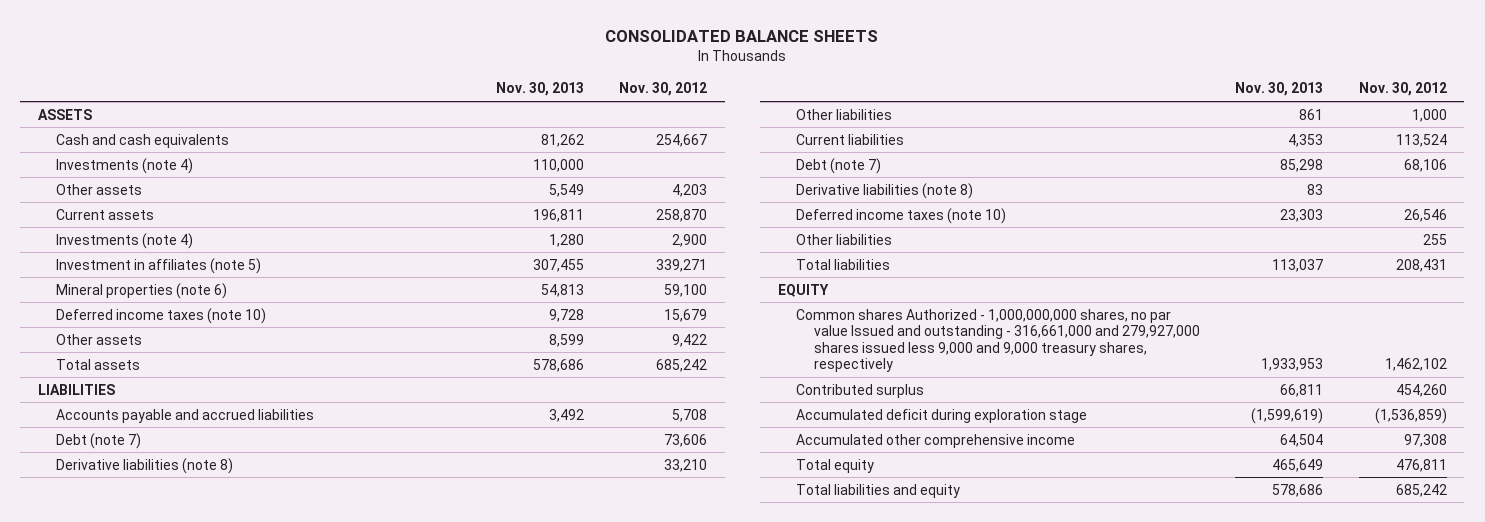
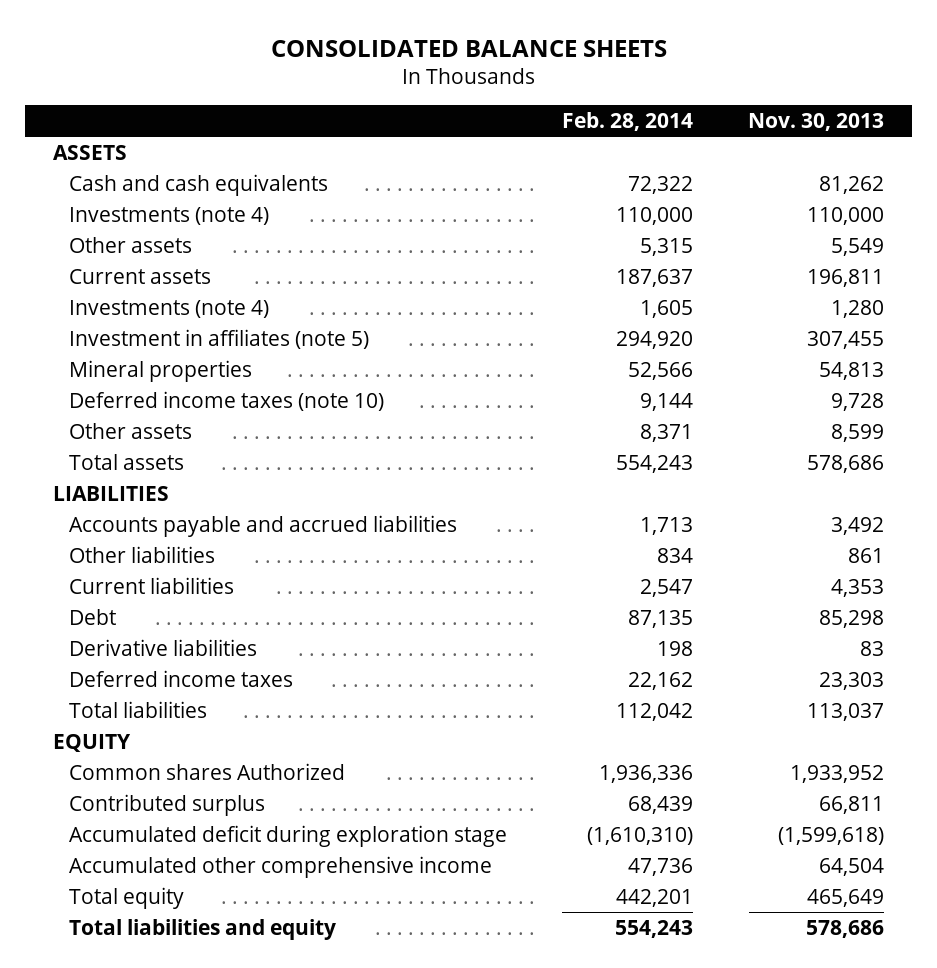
[618,82,707,97] Nov. 30, 2012 -> none
none -> [562,111,694,131] Feb. 28, 2014
[56,282,228,299] Mineral properties (note 6) -> [69,359,253,382] Mineral properties
[56,432,142,449] Debt (note 7) -> none
[56,457,234,474] Derivative liabilities (note 8) -> none
[795,233,892,245] Other liabilities -> none
[795,157,881,174] Debt (note 7) -> [69,608,117,625] Debt
[795,182,973,199] Derivative liabilities (note 8) -> [69,638,258,656] Derivative liabilities
[795,207,1006,224] Deferred income taxes (note 10) -> [69,669,294,687] Deferred income taxes
[795,308,1201,373] Common shares Authorized - 1,000,000,000 shares, no par value Issued and outstanding - 316,661,000 and 279,927,000 shares issued less 9,000 and 9,000 treasury shares, respectively -> none
none -> [69,762,346,780] Common shares Authorized
[1251,407,1324,424] (1,599,619) -> [778,826,885,845] (1,599,618)

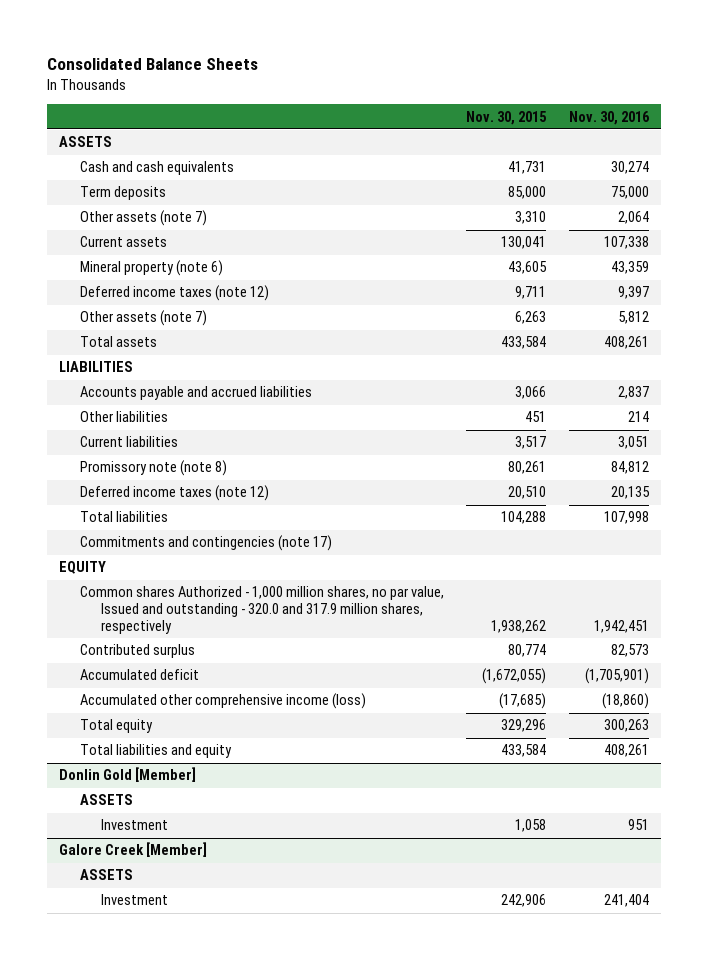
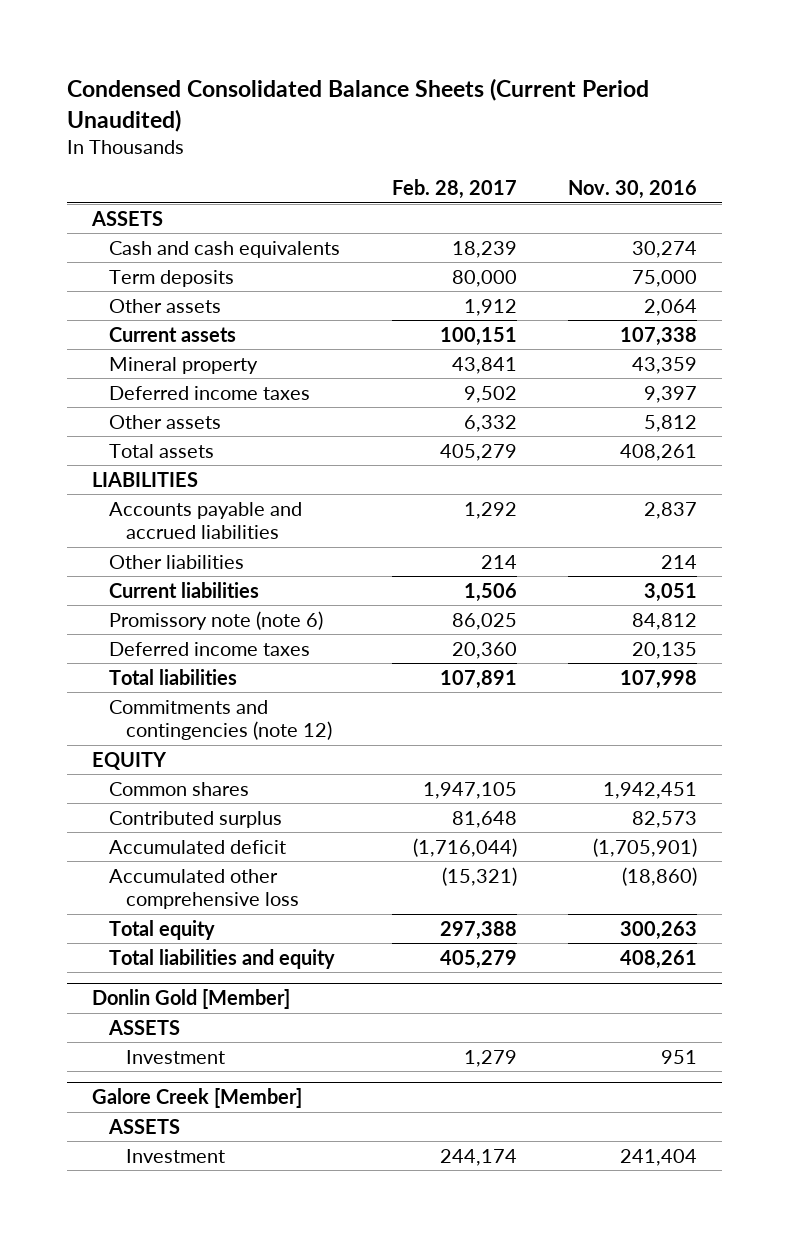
[47,57,259,70] Consolidated Balance Sheets -> [66,78,649,132] Condensed Consolidated Balance Sheets (Current Period Unaudited)
[466,110,548,125] Nov. 30, 2015 -> none
none -> [391,179,517,200] Feb. 28, 2017
[79,210,207,227] Other assets (note 7) -> [109,298,222,313] Other assets
[79,260,223,277] Mineral property (note 6) -> [109,356,259,374] Mineral property
[79,285,269,302] Deferred income taxes (note 12) -> [109,385,311,400] Deferred income taxes
[79,310,207,327] Other assets (note 7) -> [109,414,222,429] Other assets
[79,460,227,477] Promissory note (note 8) -> [109,610,324,630] Promissory note (note 6)
[79,485,269,502] Deferred income taxes (note 12) -> [109,641,311,656] Deferred income taxes
[79,535,332,552] Commitments and contingencies (note 17) -> [109,699,333,741] Commitments and contingencies (note 12)
[79,586,444,635] Common shares Authorized - 1,000 million shares, no par value, Issued and outstanding - 320.0 and 317.9 million shares, respectively -> [109,781,250,796] Common shares
[79,693,366,710] Accumulated other comprehensive income (loss) -> [109,868,300,910] Accumulated other comprehensive loss

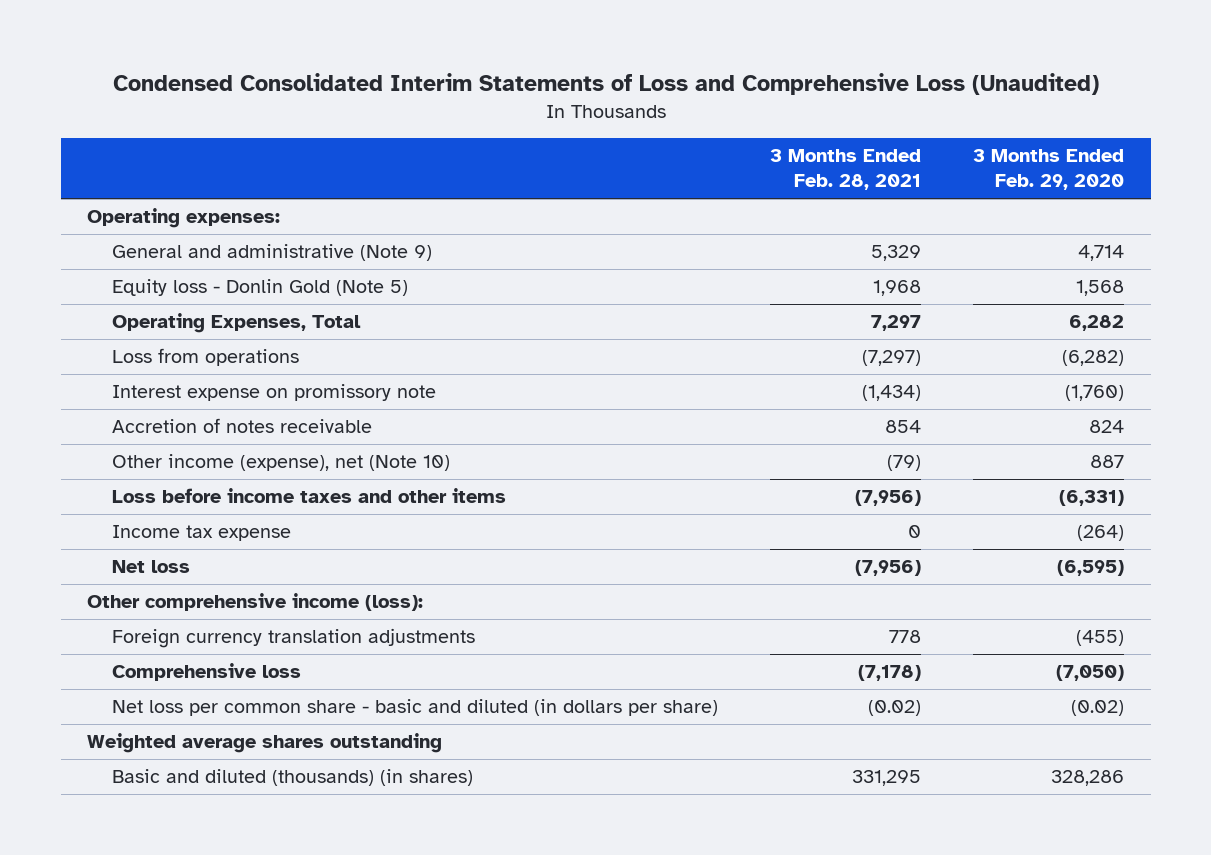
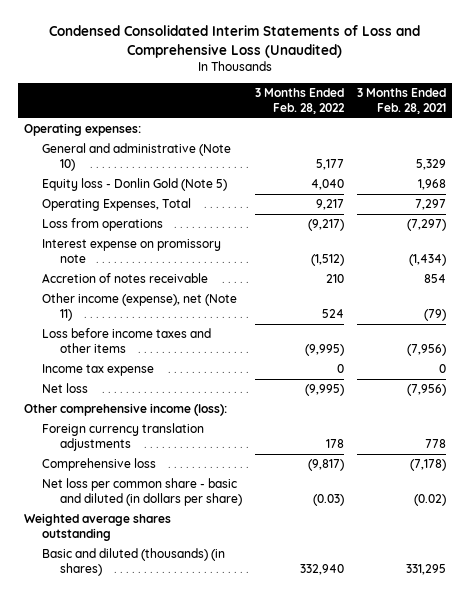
[973,148,1125,191] 3 Months Ended Feb. 29, 2020 -> none
none -> [255,88,346,115] 3 Months Ended Feb. 28, 2022
[111,244,432,262] General and administrative (Note 9) -> [42,143,232,172] General and administrative (Note 10)
[111,454,450,472] Other income (expense), net (Note 10) -> [42,293,238,322] Other income (expense), net (Note 11)

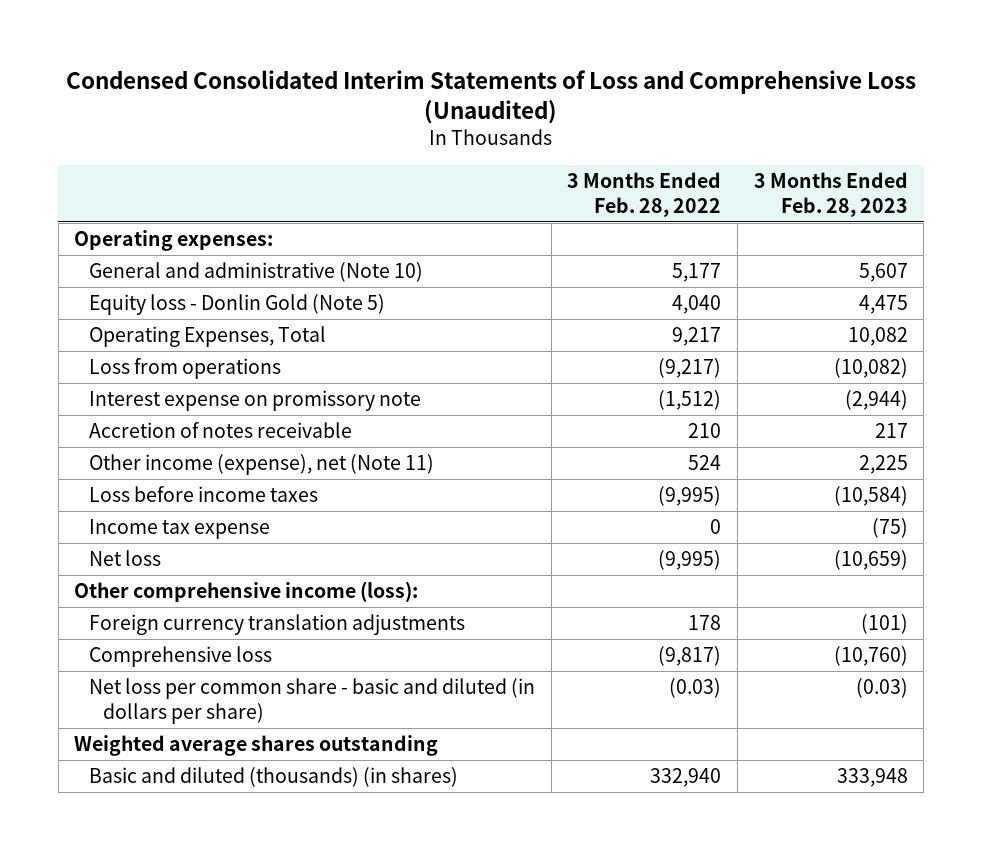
[356,88,446,115] 3 Months Ended Feb. 28, 2021 -> none
none -> [753,171,908,217] 3 Months Ended Feb. 28, 2023
[42,328,212,354] Loss before income taxes and other items -> [88,486,318,503] Loss before income taxes

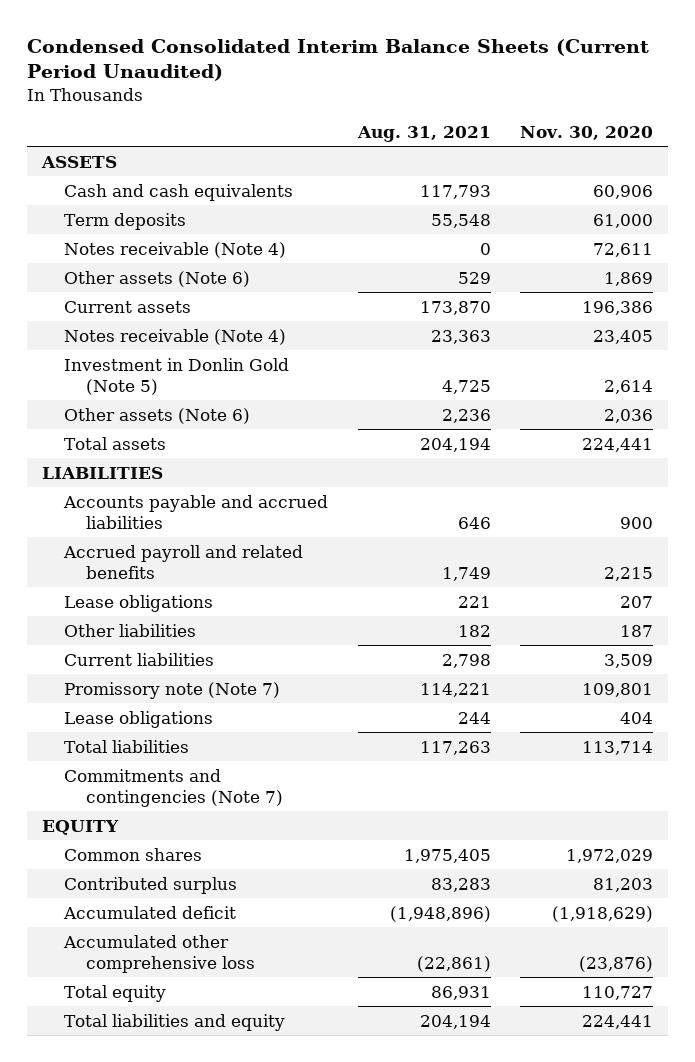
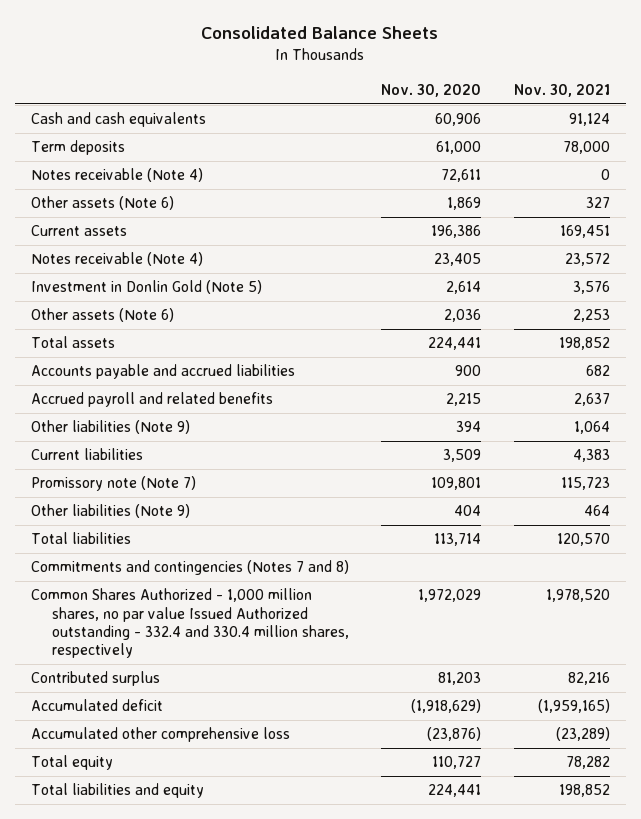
[26,38,649,82] Condensed Consolidated Interim Balance Sheets (Current Period Unaudited) -> [201,25,439,39] Consolidated Balance Sheets
[356,125,491,142] Aug. 31, 2021 -> none
none -> [513,83,610,97] Nov. 30, 2021
[40,155,117,168] ASSETS -> none
[41,466,163,479] LIABILITIES -> none
[63,594,213,612] Lease obligations -> none
[63,623,196,637] Other liabilities -> [31,420,191,435] Other liabilities (Note 9)
[620,624,654,637] 187 -> [456,421,482,433] 394
[63,710,213,728] Lease obligations -> none
none -> [31,504,191,519] Other liabilities (Note 9)
[41,819,119,835] EQUITY -> none
[63,768,283,807] Commitments and contingencies (Note 7) -> [31,560,350,576] Commitments and contingencies (Notes 7 and 8)
[63,847,202,861] Common shares -> [31,588,349,658] Common Shares Authorized - 1,000 million shares, no par value Issued Authorized outstanding - 332.4 and 330.4 million shares, respectively

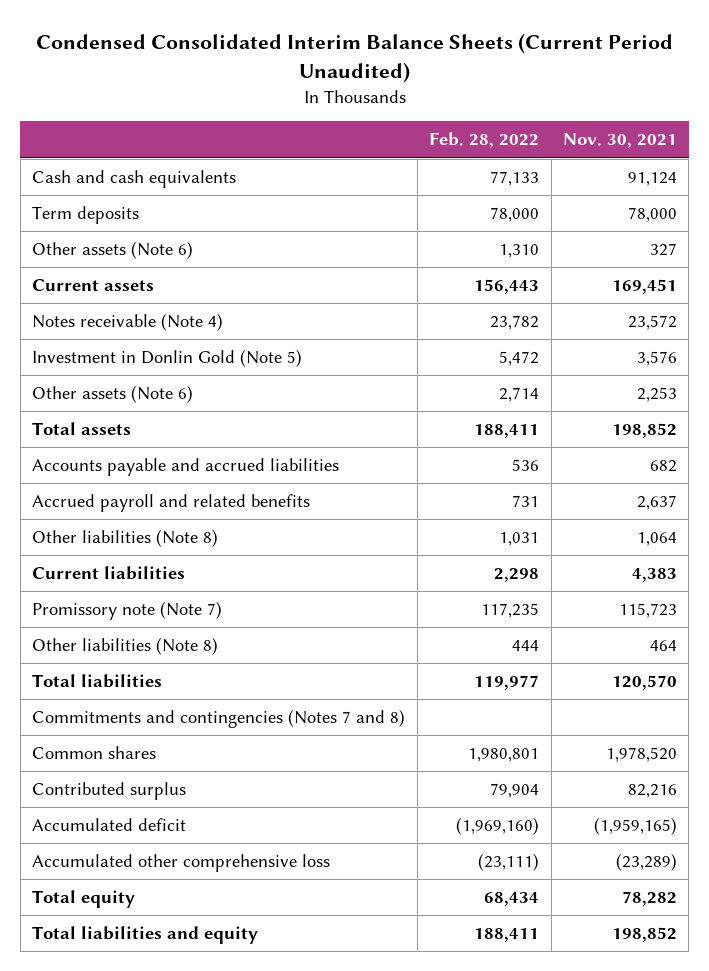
[201,25,439,39] Consolidated Balance Sheets -> [35,32,673,83] Condensed Consolidated Interim Balance Sheets (Current Period Unaudited)
[381,83,482,97] Nov. 30, 2020 -> none
none -> [429,132,540,149] Feb. 28, 2022
[31,168,204,183] Notes receivable (Note 4) -> none
[31,420,191,435] Other liabilities (Note 9) -> [32,529,219,548] Other liabilities (Note 8)
[31,504,191,519] Other liabilities (Note 9) -> [32,637,219,656] Other liabilities (Note 8)
[31,588,349,658] Common Shares Authorized - 1,000 million shares, no par value Issued Authorized outstanding - 332.4 and 330.4 million shares, respectively -> [32,746,157,760] Common shares

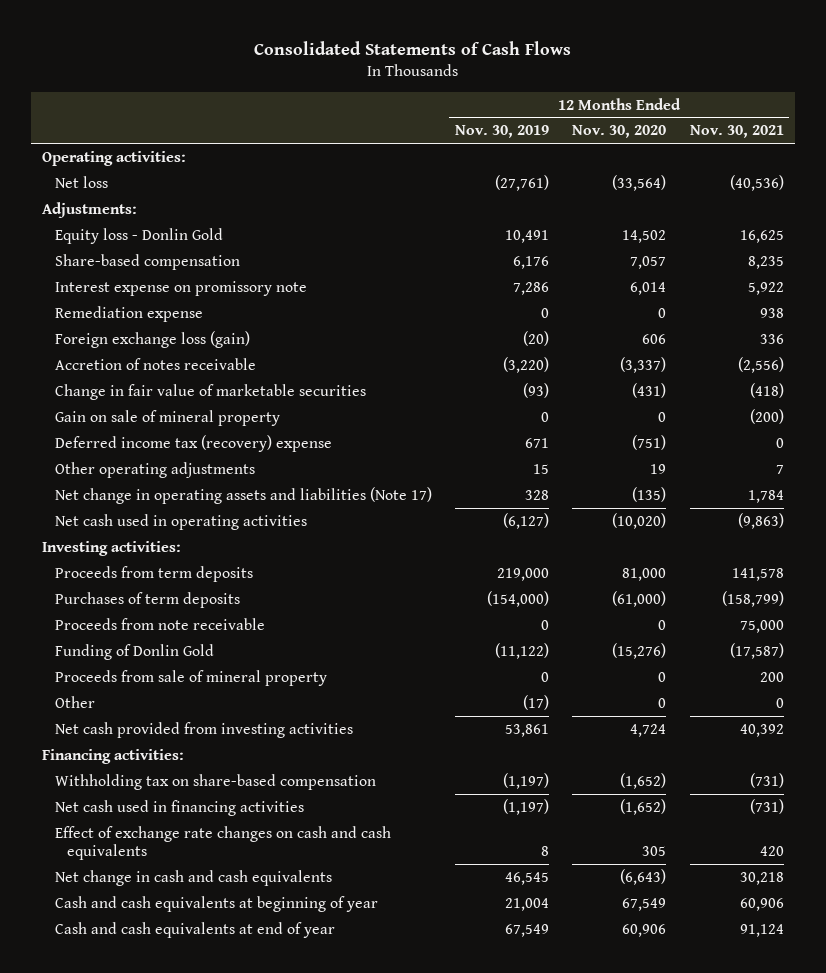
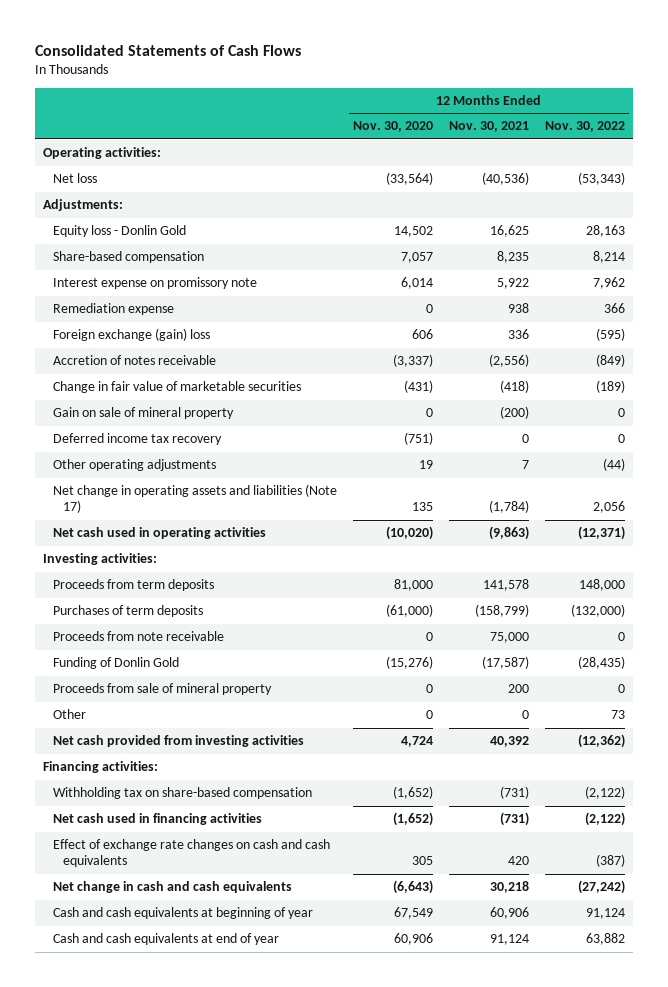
[454,125,549,139] Nov. 30, 2019 -> none
none -> [545,121,626,133] Nov. 30, 2022
[54,330,250,348] Foreign exchange loss (gain) -> [52,328,210,342] Foreign exchange (gain) loss
[54,434,332,452] Deferred income tax (recovery) expense -> [52,433,222,446] Deferred income tax recovery
[632,486,667,502] (135) -> [411,502,433,512] 135
[747,489,784,503] 1,784 -> [488,500,529,514] (1,784)

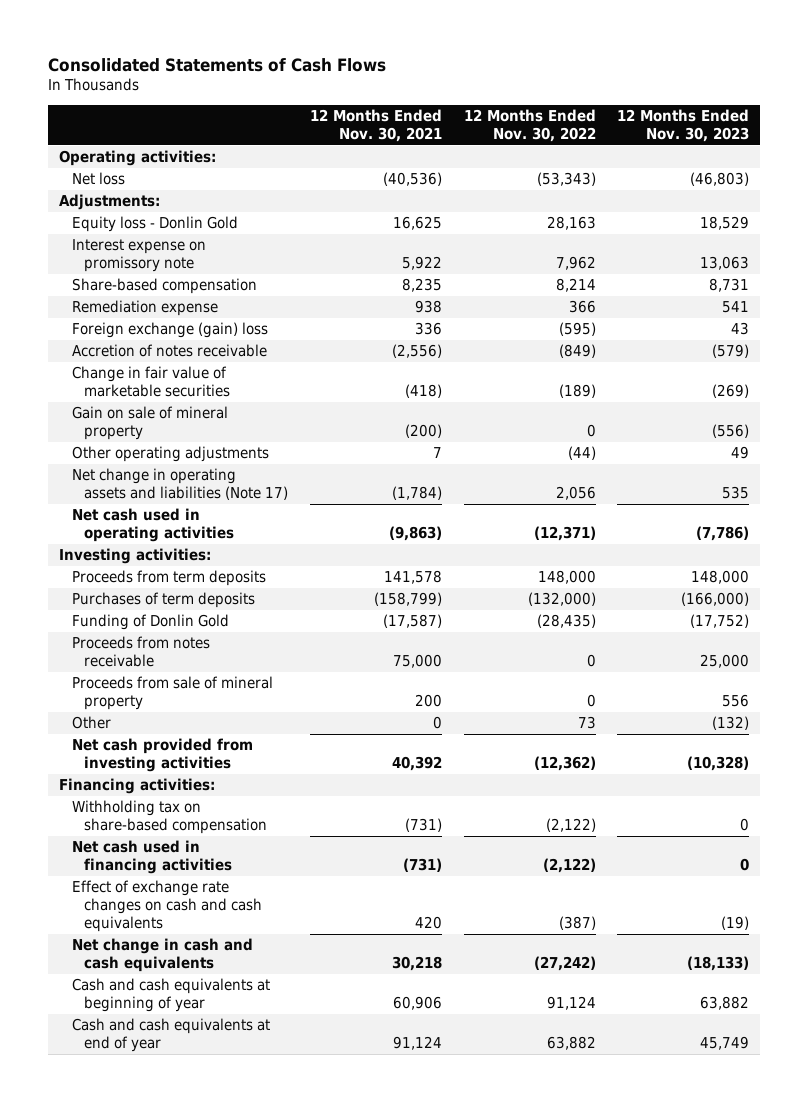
[352,121,433,133] Nov. 30, 2020 -> none
none -> [617,109,750,143] 12 Months Ended Nov. 30, 2023
[52,251,204,264] Share-based compensation -> [71,278,257,295] Share-based compensation
[52,433,222,446] Deferred income tax recovery -> none
[52,631,224,642] Proceeds from note receivable -> none
none -> [71,636,210,668] Proceeds from notes receivable

